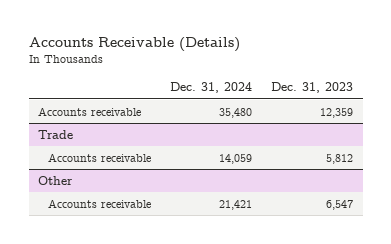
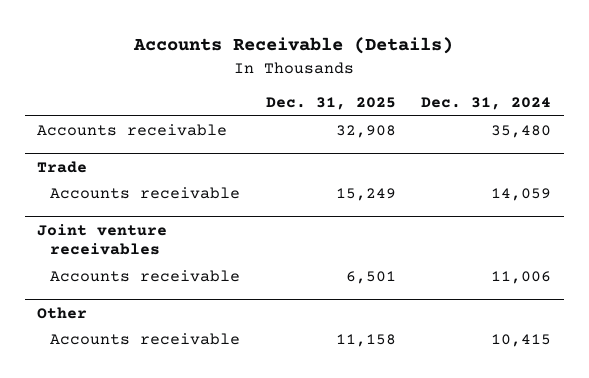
[271,81,354,93] Dec. 31, 2023 -> none
none -> [265,97,396,111] Dec. 31, 2025
none -> [37,223,168,256] Joint venture receivables
none -> [50,270,241,283] Accounts receivable
[219,199,253,210] 21,421 -> [491,334,552,348] 10,415

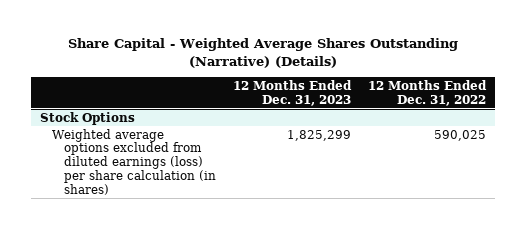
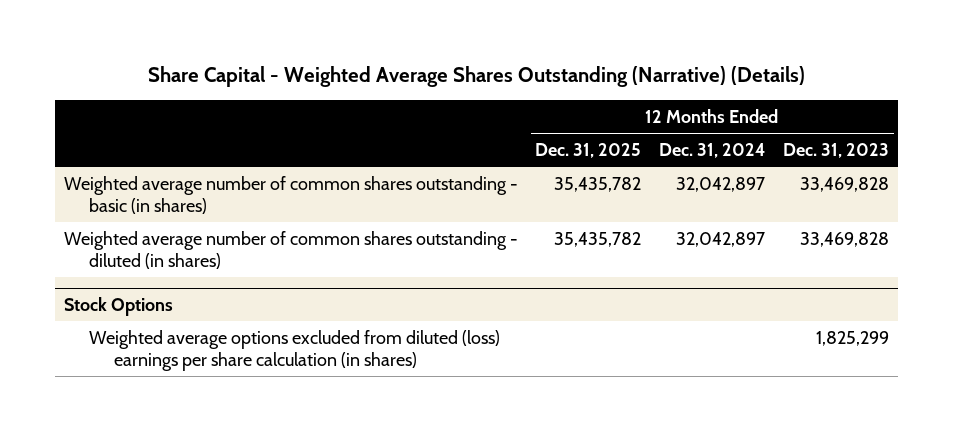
[368,79,488,106] 12 Months Ended Dec. 31, 2022 -> none
none -> [535,143,642,159] Dec. 31, 2025
none -> [659,143,766,159] Dec. 31, 2024
none -> [63,175,518,214] Weighted average number of common shares outstanding - basic (in shares)
none -> [63,230,518,269] Weighted average number of common shares outstanding - diluted (in shares)
[51,128,216,196] Weighted average options excluded from diluted earnings (loss) per share calculation (in shares) -> [88,329,500,371] Weighted average options excluded from diluted (loss) earnings per share calculation (in shares)

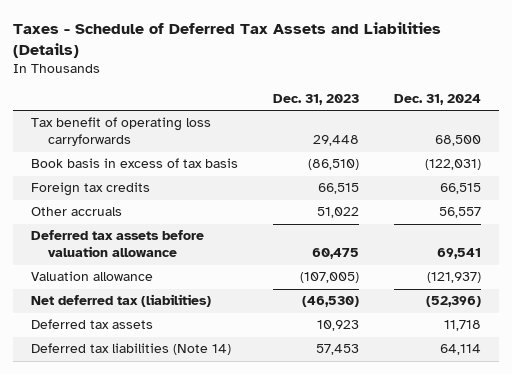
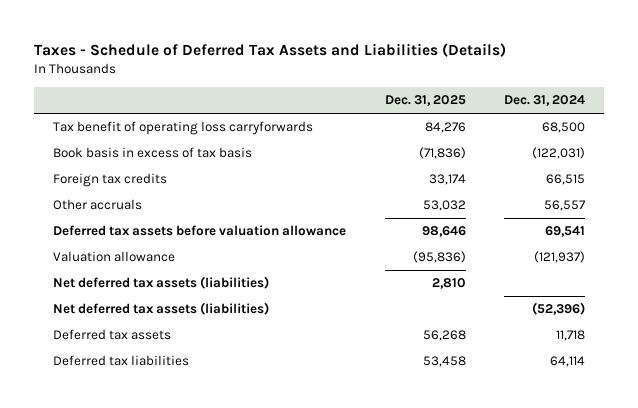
[272,93,359,105] Dec. 31, 2023 -> none
none -> [384,95,466,107] Dec. 31, 2025
none -> [53,276,270,290] Net deferred tax assets (liabilities)
[30,294,211,308] Net deferred tax (liabilities) -> [53,302,270,316] Net deferred tax assets (liabilities)
[30,343,231,356] Deferred tax liabilities (Note 14) -> [53,355,190,367] Deferred tax liabilities

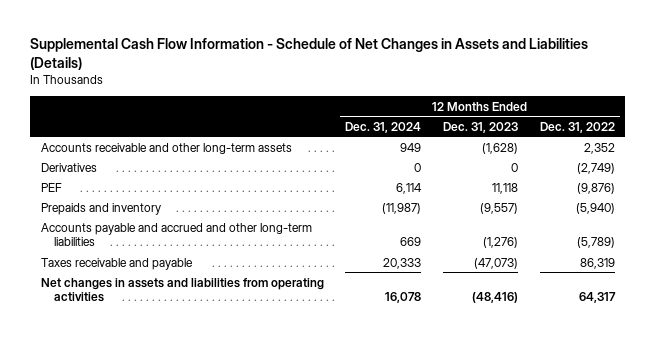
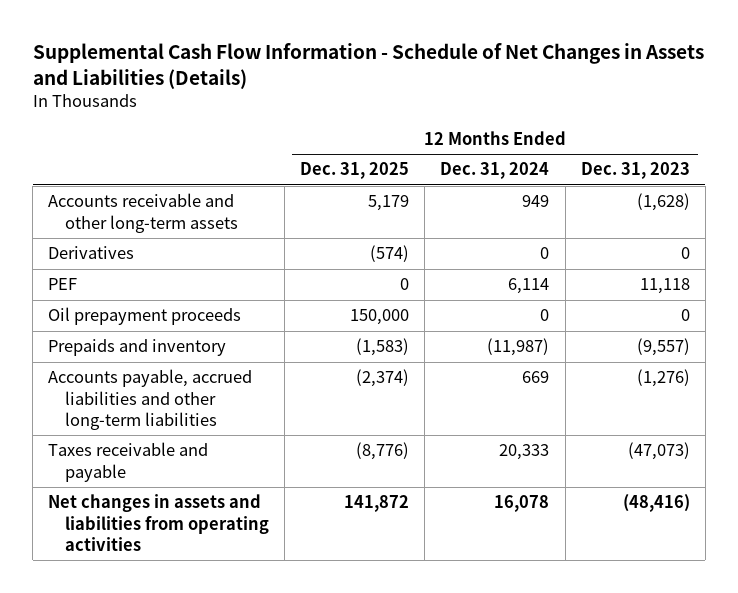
[539,121,615,133] Dec. 31, 2022 -> none
none -> [300,162,410,180] Dec. 31, 2025
none -> [48,307,242,326] Oil prepayment proceeds
[40,222,312,247] Accounts payable and accrued and other long-term liabilities -> [48,369,253,431] Accounts payable, accrued liabilities and other long-term liabilities

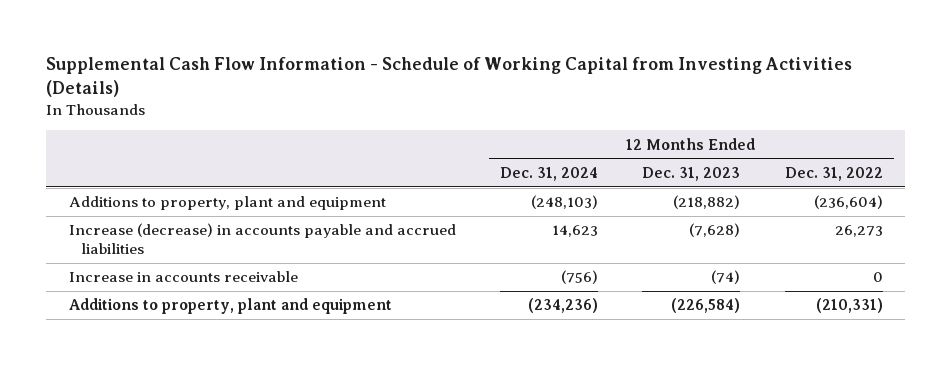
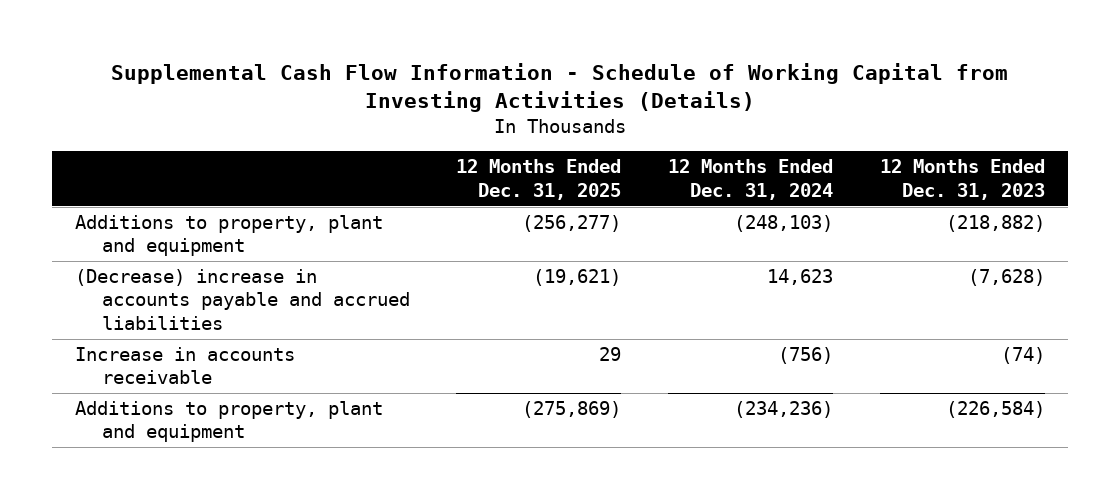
[784,167,883,182] Dec. 31, 2022 -> none
none -> [456,159,622,200] 12 Months Ended Dec. 31, 2025
[68,223,456,254] Increase (decrease) in accounts payable and accrued liabilities -> [74,269,410,330] (Decrease) increase in accounts payable and accrued liabilities

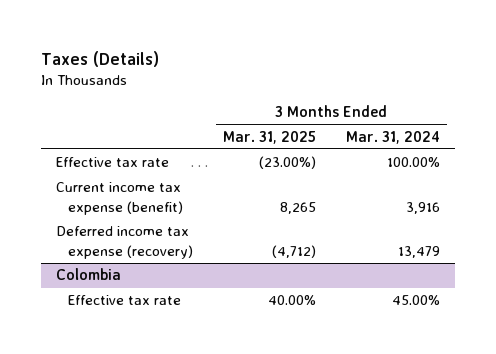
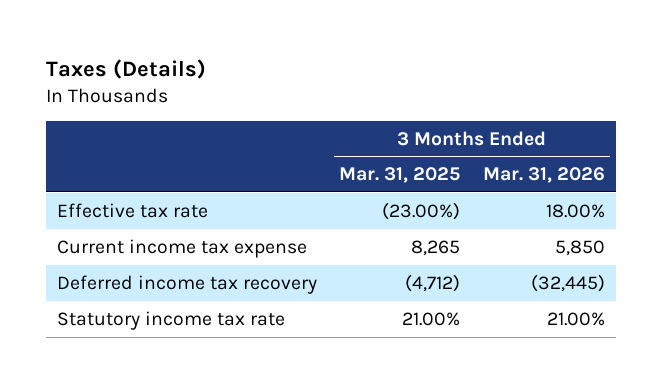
[345,130,440,144] Mar. 31, 2024 -> none
none -> [482,167,605,184] Mar. 31, 2026
[56,268,122,281] Colombia -> none
[68,295,182,306] Effective tax rate -> none
[56,182,184,215] Current income tax expense (benefit) -> [56,238,307,258] Current income tax expense
[56,226,194,259] Deferred income tax expense (recovery) -> [56,274,317,294] Deferred income tax recovery
none -> [56,310,285,330] Statutory income tax rate

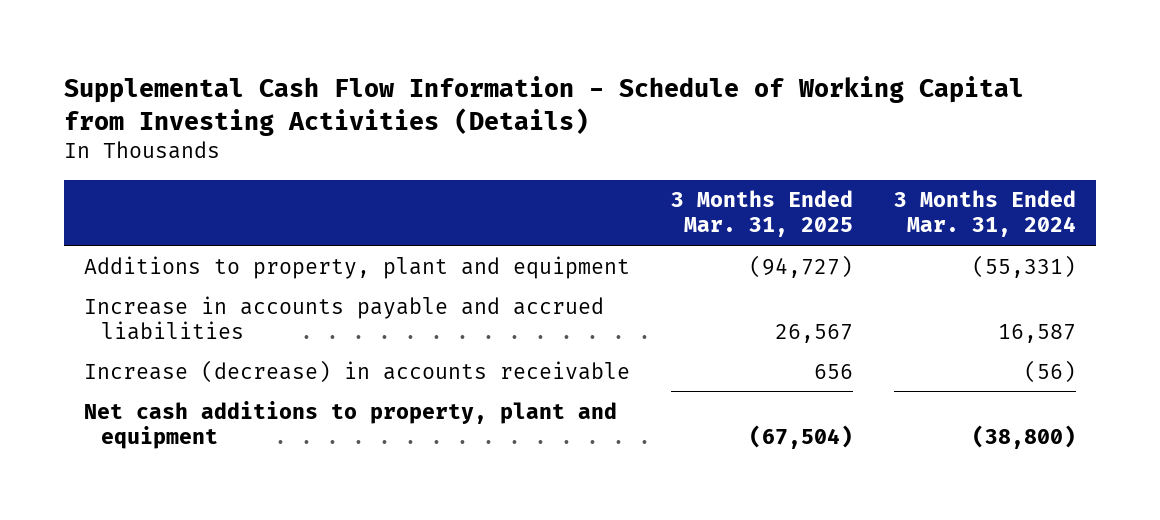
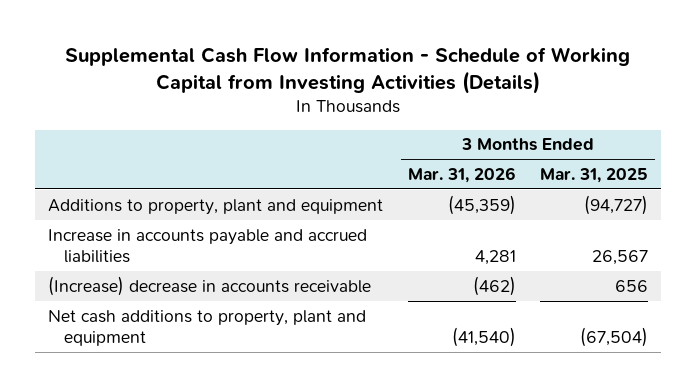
[893,190,1076,238] 3 Months Ended Mar. 31, 2024 -> none
none -> [407,166,516,183] Mar. 31, 2026
[84,359,631,383] Increase (decrease) in accounts receivable -> [47,275,371,296] (Increase) decrease in accounts receivable

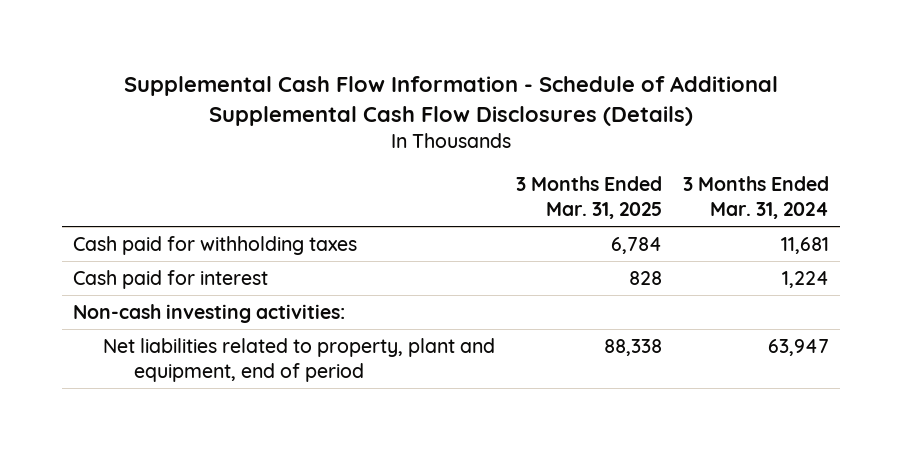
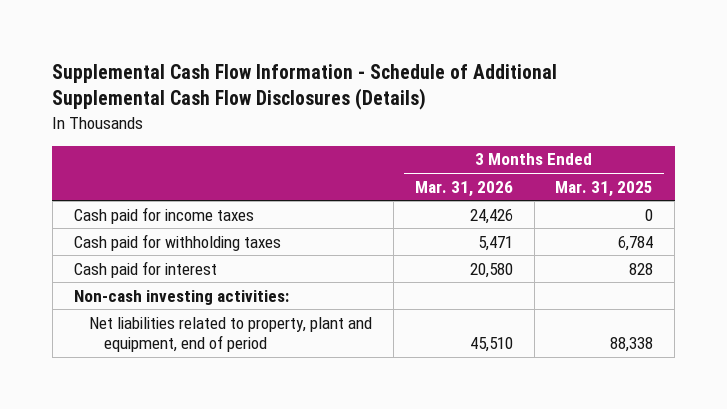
[683,176,830,220] 3 Months Ended Mar. 31, 2024 -> none
none -> [414,180,513,197] Mar. 31, 2026
none -> [73,206,254,224] Cash paid for income taxes

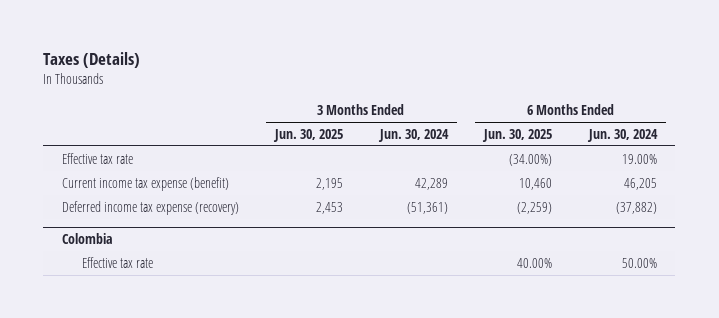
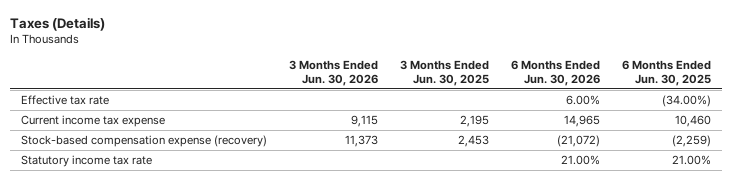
[377,129,449,143] Jun. 30, 2024 -> none
[586,129,658,143] Jun. 30, 2024 -> none
none -> [289,60,379,86] 3 Months Ended Jun. 30, 2026
none -> [511,60,601,86] 6 Months Ended Jun. 30, 2026
[61,233,113,245] Colombia -> none
[82,256,154,268] Effective tax rate -> none
[61,176,229,191] Current income tax expense (benefit) -> [20,115,165,128] Current income tax expense
[61,200,239,215] Deferred income tax expense (recovery) -> [20,135,267,148] Stock-based compensation expense (recovery)
none -> [20,155,152,168] Statutory income tax rate

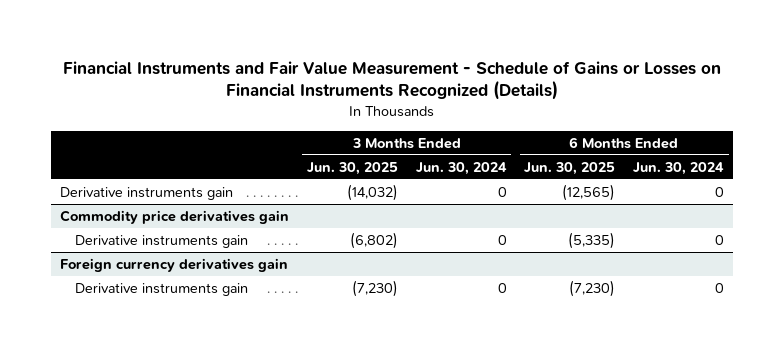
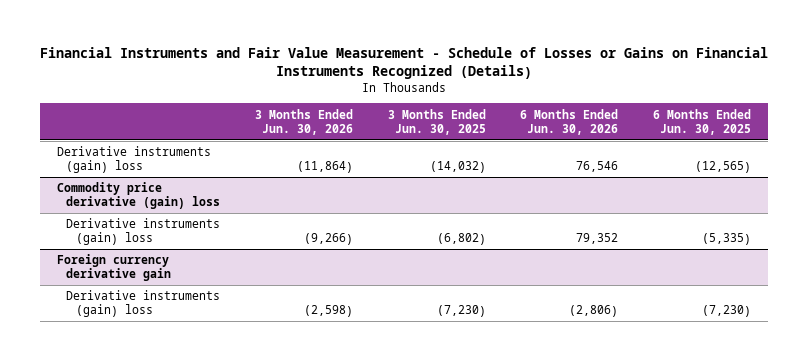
[63,60,722,101] Financial Instruments and Fair Value Measurement - Schedule of Gains or Losses on Financial Instruments Recognized (Details) -> [39,46,768,79] Financial Instruments and Fair Value Measurement - Schedule of Losses or Gains on Financial Instruments Recognized (Details)
[415,161,507,175] Jun. 30, 2024 -> none
[633,161,725,175] Jun. 30, 2024 -> none
none -> [255,108,354,135] 3 Months Ended Jun. 30, 2026
none -> [520,108,619,135] 6 Months Ended Jun. 30, 2026
[59,187,233,201] Derivative instruments gain -> [56,146,211,174] Derivative instruments (gain) loss
[59,210,289,225] Commodity price derivatives gain -> [56,182,221,210] Commodity price derivative (gain) loss
[74,235,248,249] Derivative instruments gain -> [66,218,221,246] Derivative instruments (gain) loss
[59,258,288,273] Foreign currency derivatives gain -> [56,254,172,282] Foreign currency derivative gain
[74,283,248,297] Derivative instruments gain -> [66,290,221,318] Derivative instruments (gain) loss

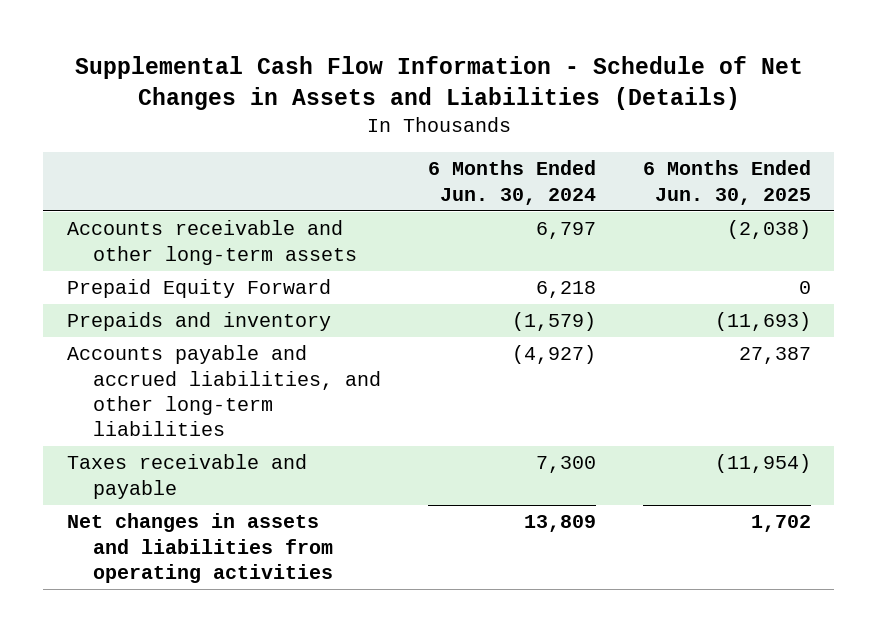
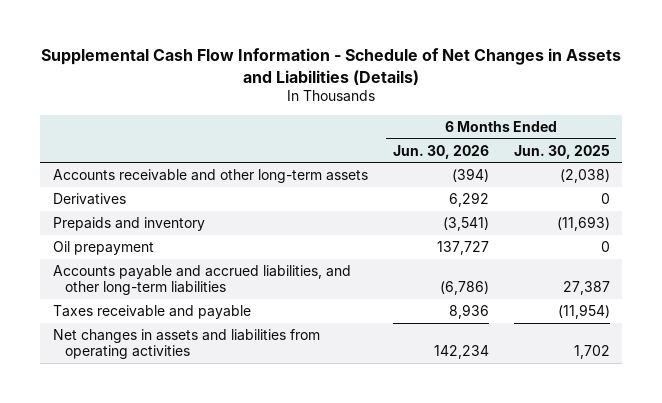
[427,160,596,205] 6 Months Ended Jun. 30, 2024 -> none
none -> [392,144,489,159] Jun. 30, 2026
[66,279,331,299] Prepaid Equity Forward -> none
none -> [52,192,126,205] Derivatives
none -> [52,240,154,255] Oil prepayment

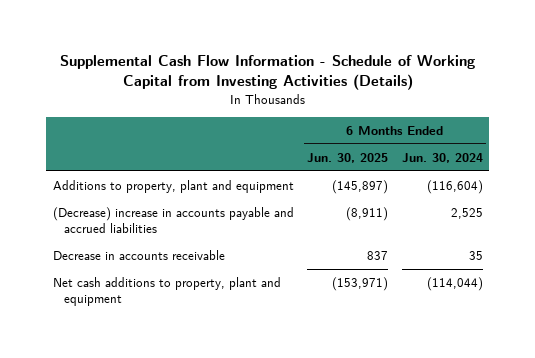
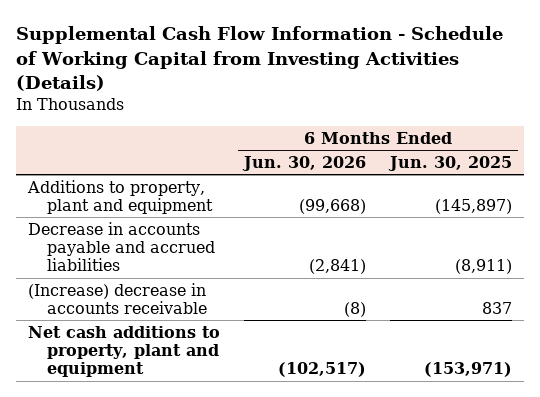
[401,152,483,163] Jun. 30, 2024 -> none
none -> [241,155,366,171] Jun. 30, 2026
[52,206,294,234] (Decrease) increase in accounts payable and accrued liabilities -> [27,221,215,272] Decrease in accounts payable and accrued liabilities
[52,249,225,260] Decrease in accounts receivable -> [27,282,207,315] (Increase) decrease in accounts receivable

